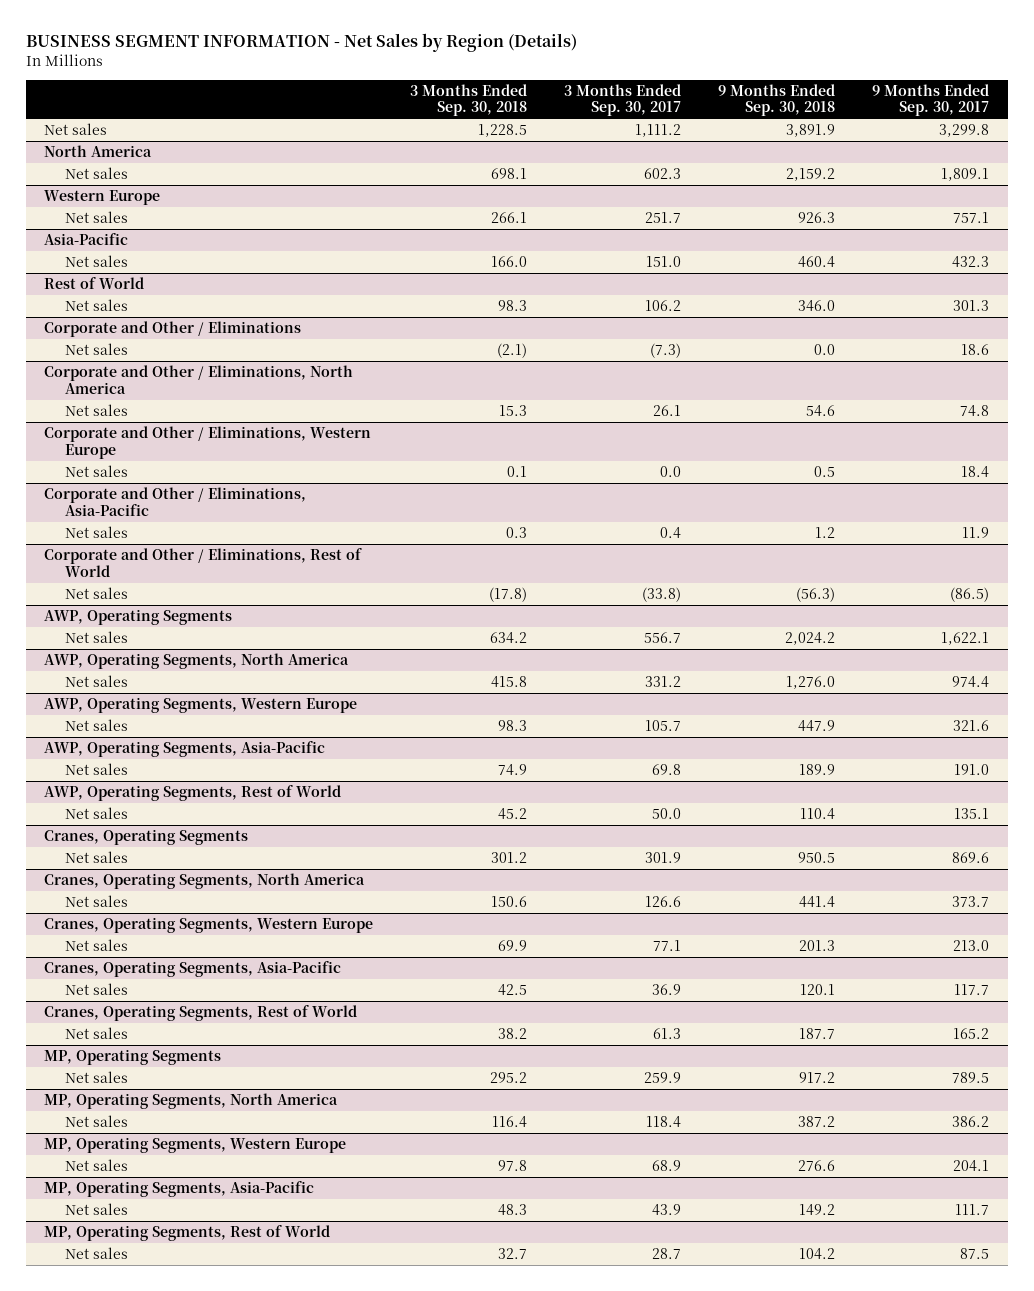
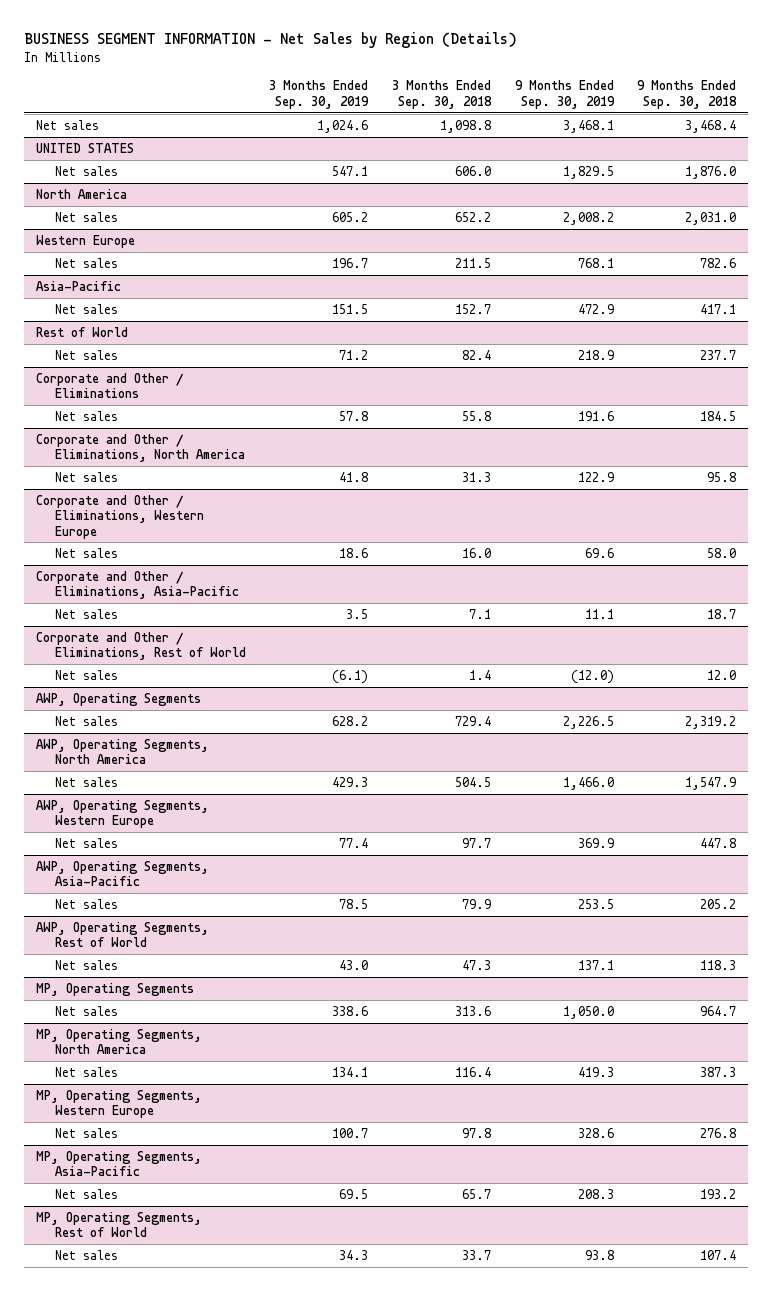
[564,83,682,117] 3 Months Ended Sep. 30, 2017 -> none
[872,83,990,117] 9 Months Ended Sep. 30, 2017 -> none
none -> [269,80,370,109] 3 Months Ended Sep. 30, 2019
none -> [514,80,615,109] 9 Months Ended Sep. 30, 2019
[478,124,528,138] 1,228.5 -> [439,119,491,133] 1,098.8
[786,124,836,138] 3,891.9 -> [685,119,737,133] 3,468.4
none -> [35,142,134,153] UNITED STATES
none -> [54,165,118,176] Net sales
[491,168,528,180] 698.1 -> [454,211,491,222] 652.2
[786,168,836,182] 2,159.2 -> [685,211,737,225] 2,031.0
[491,212,528,224] 266.1 -> [454,257,491,268] 211.5
[798,212,836,224] 926.3 -> [700,257,737,268] 782.6
[491,256,528,268] 166.0 -> [454,303,491,314] 152.7
[798,256,836,268] 460.4 -> [700,303,737,314] 417.1
[498,300,528,312] 98.3 -> [461,349,491,360] 82.4
[798,300,836,312] 346.0 -> [700,349,737,360] 237.7
[497,343,528,359] (2.1) -> [461,410,491,421] 55.8
[814,344,836,356] 0.0 -> [700,410,737,421] 184.5
[499,405,528,417] 15.3 -> [461,471,491,482] 31.3
[806,405,836,417] 54.6 -> [707,471,737,482] 95.8
[507,466,528,478] 0.1 -> [461,547,491,558] 16.0
[814,466,836,478] 0.5 -> [707,547,737,558] 58.0
[506,527,528,539] 0.3 -> [468,608,491,619] 7.1
[815,527,836,539] 1.2 -> [707,608,737,619] 18.7
[489,587,528,603] (17.8) -> [468,669,491,680] 1.4
[796,587,836,603] (56.3) -> [707,669,737,680] 12.0
[490,632,528,644] 634.2 -> [454,715,491,726] 729.4
[785,632,836,646] 2,024.2 -> [685,715,737,729] 2,319.2
[491,676,528,688] 415.8 -> [454,776,491,787] 504.5
[786,676,836,690] 1,276.0 -> [685,776,737,790] 1,547.9
[498,720,528,732] 98.3 -> [461,837,491,848] 97.7
[798,720,836,732] 447.9 -> [700,837,737,848] 447.8
[498,764,528,776] 74.9 -> [461,898,491,909] 79.9
[799,764,836,776] 189.9 -> [700,898,737,909] 205.2
[44,829,249,846] Cranes, Operating Segments -> none
[65,851,129,864] Net sales -> none
[44,873,366,890] Cranes, Operating Segments, North America -> none
[65,895,129,908] Net sales -> none
[44,917,374,934] Cranes, Operating Segments, Western Europe -> none
[65,939,129,952] Net sales -> none
[44,961,342,978] Cranes, Operating Segments, Asia-Pacific -> none
[65,983,129,996] Net sales -> none
[44,1005,358,1022] Cranes, Operating Segments, Rest of World -> none
[65,1027,129,1040] Net sales -> none
[498,808,528,820] 45.2 -> [461,959,491,970] 47.3
[800,808,836,820] 110.4 -> [700,959,737,970] 118.3
[490,1072,528,1084] 295.2 -> [454,1005,491,1016] 313.6
[799,1072,836,1084] 917.2 -> [700,1005,737,1016] 964.7
[798,1116,836,1128] 387.2 -> [700,1066,737,1077] 387.3
[798,1160,836,1172] 276.6 -> [700,1127,737,1138] 276.8
[498,1204,528,1216] 48.3 -> [461,1188,491,1199] 65.7
[799,1204,836,1216] 149.2 -> [700,1188,737,1199] 193.2
[498,1248,528,1260] 32.7 -> [461,1249,491,1260] 33.7
[799,1248,836,1260] 104.2 -> [700,1249,737,1260] 107.4

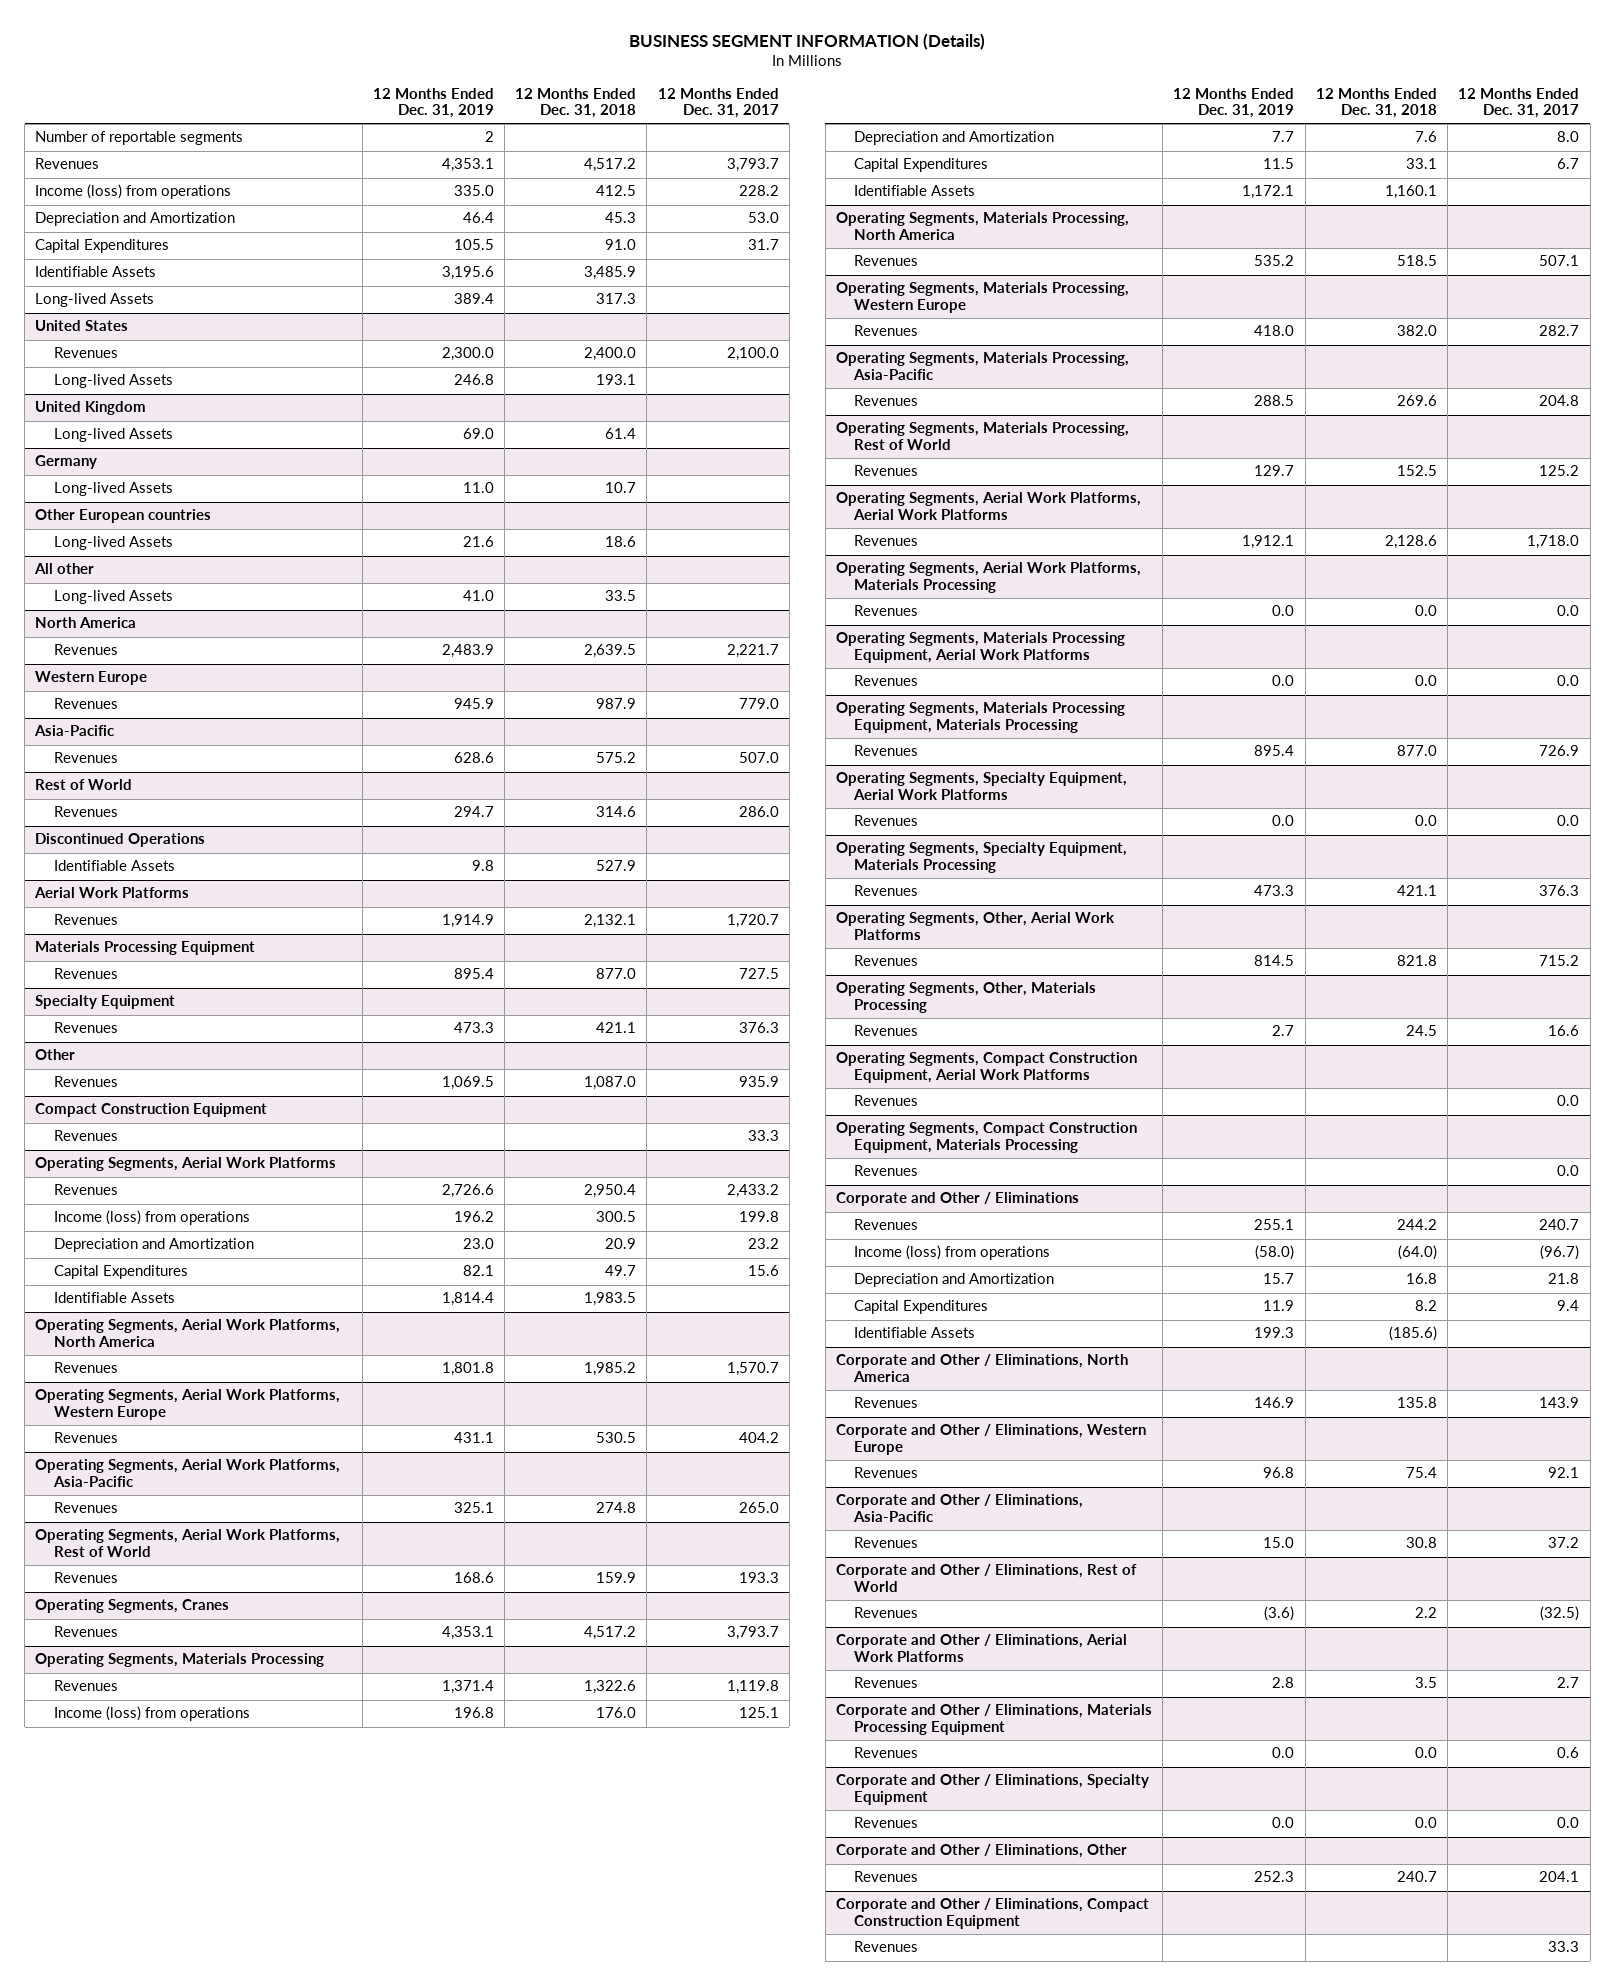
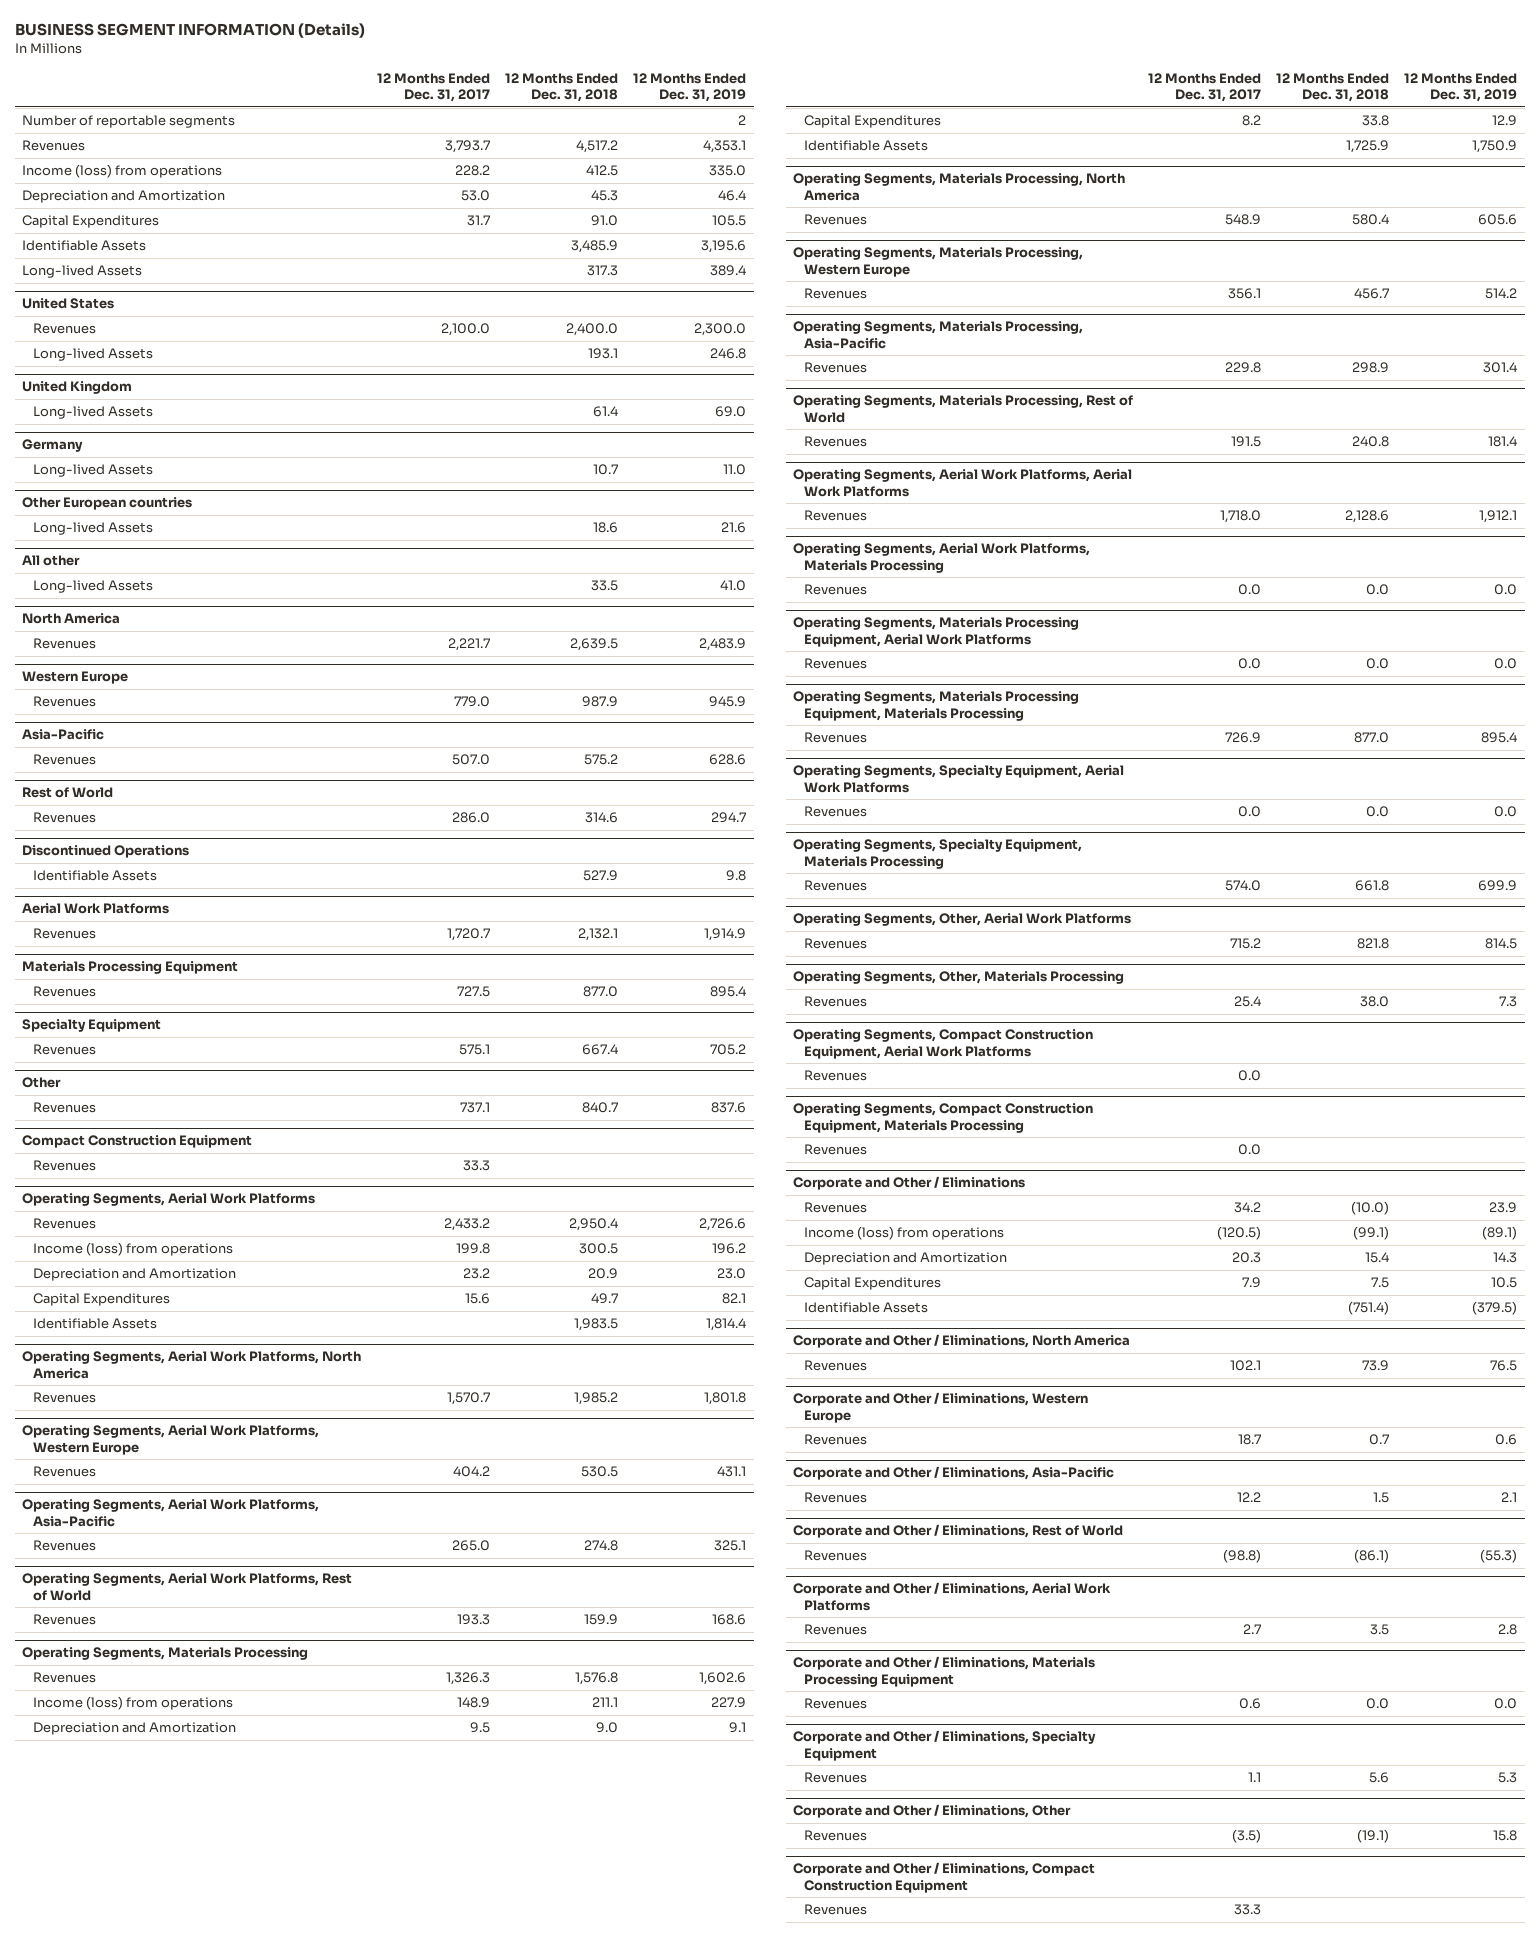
[453,1022,494,1034] 473.3 -> [710,1044,747,1056] 705.2
[596,1022,637,1034] 421.1 -> [582,1044,619,1056] 667.4
[738,1022,779,1034] 376.3 -> [459,1044,491,1056] 575.1
[441,1076,494,1091] 1,069.5 -> [711,1102,747,1114] 837.6
[584,1076,637,1091] 1,087.0 -> [582,1102,619,1114] 840.7
[738,1076,779,1088] 935.9 -> [460,1102,491,1114] 737.1
[35,1599,230,1614] Operating Segments, Cranes -> none
[53,1626,118,1638] Revenues -> none
[441,1680,494,1695] 1,371.4 -> [699,1672,747,1686] 1,602.6
[584,1680,637,1695] 1,322.6 -> [575,1672,619,1686] 1,576.8
[726,1680,779,1695] 1,119.8 -> [446,1672,491,1686] 1,326.3
[453,1707,494,1719] 196.8 -> [711,1697,747,1709] 227.9
[596,1707,637,1719] 176.0 -> [592,1697,619,1708] 211.1
[738,1707,779,1719] 125.1 -> [457,1697,491,1709] 148.9
[1272,131,1295,143] 7.7 -> [729,1722,747,1734] 9.1
[1414,131,1437,143] 7.6 -> [596,1722,619,1734] 9.0
[1557,131,1580,143] 8.0 -> [470,1722,491,1734] 9.5
[1263,158,1295,170] 11.5 -> [1492,115,1518,127] 12.9
[1405,158,1437,170] 33.1 -> [1362,115,1390,127] 33.8
[1557,158,1580,170] 6.7 -> [1242,115,1262,127] 8.2
[1242,185,1295,200] 1,172.1 -> [1472,140,1518,154] 1,750.9
[1384,185,1437,200] 1,160.1 -> [1346,140,1390,154] 1,725.9
[1254,255,1295,267] 535.2 -> [1478,214,1518,226] 605.6
[1396,255,1437,267] 518.5 -> [1352,214,1390,226] 580.4
[1539,255,1580,267] 507.1 -> [1225,214,1262,226] 548.9
[1254,325,1295,337] 418.0 -> [1485,288,1518,300] 514.2
[1396,325,1437,337] 382.0 -> [1354,288,1390,300] 456.7
[1539,325,1580,337] 282.7 -> [1228,288,1262,300] 356.1
[1254,395,1295,407] 288.5 -> [1483,362,1518,374] 301.4
[1396,395,1437,407] 269.6 -> [1352,362,1390,374] 298.9
[1539,395,1580,407] 204.8 -> [1225,362,1262,374] 229.8
[1254,465,1295,477] 129.7 -> [1488,436,1518,448] 181.4
[1396,465,1437,477] 152.5 -> [1352,436,1390,448] 240.8
[1539,465,1580,477] 125.2 -> [1231,436,1262,448] 191.5
[1254,885,1295,897] 473.3 -> [1478,880,1518,892] 699.9
[1396,885,1437,897] 421.1 -> [1355,880,1390,892] 661.8
[1539,885,1580,897] 376.3 -> [1225,880,1262,892] 574.0
[1272,1025,1295,1037] 2.7 -> [1499,996,1518,1008] 7.3
[1405,1025,1437,1037] 24.5 -> [1360,996,1390,1008] 38.0
[1548,1025,1580,1037] 16.6 -> [1234,996,1262,1008] 25.4
[1254,1219,1295,1231] 255.1 -> [1489,1202,1518,1214] 23.9
[1396,1219,1437,1231] 244.2 -> [1351,1201,1390,1216] (10.0)
[1539,1219,1580,1231] 240.7 -> [1234,1202,1262,1214] 34.2
[1255,1245,1295,1261] (58.0) -> [1482,1226,1518,1241] (89.1)
[1397,1245,1437,1261] (64.0) -> [1353,1226,1390,1241] (99.1)
[1540,1245,1580,1261] (96.7) -> [1217,1226,1262,1241] (120.5)
[1263,1273,1295,1285] 15.7 -> [1493,1252,1518,1264] 14.3
[1405,1273,1437,1285] 16.8 -> [1365,1252,1390,1264] 15.4
[1548,1273,1580,1285] 21.8 -> [1232,1252,1262,1264] 20.3
[1263,1300,1295,1312] 11.9 -> [1491,1277,1518,1289] 10.5
[1414,1300,1437,1312] 8.2 -> [1371,1277,1390,1289] 7.5
[1557,1300,1580,1312] 9.4 -> [1242,1277,1262,1289] 7.9
[1254,1327,1295,1339] 199.3 -> [1472,1301,1518,1316] (379.5)
[1388,1326,1437,1342] (185.6) -> [1348,1301,1390,1316] (751.4)
[1254,1397,1295,1409] 146.9 -> [1490,1360,1518,1372] 76.5
[1396,1397,1437,1409] 135.8 -> [1362,1360,1390,1372] 73.9
[1539,1397,1580,1409] 143.9 -> [1230,1360,1262,1372] 102.1
[1263,1467,1295,1479] 96.8 -> [1495,1434,1518,1446] 0.6
[1405,1467,1437,1479] 75.4 -> [1369,1434,1390,1446] 0.7
[1548,1467,1580,1479] 92.1 -> [1238,1434,1262,1446] 18.7
[1263,1537,1295,1549] 15.0 -> [1501,1492,1518,1503] 2.1
[1405,1537,1437,1549] 30.8 -> [1373,1492,1390,1504] 1.5
[1548,1537,1580,1549] 37.2 -> [1237,1492,1262,1503] 12.2
[1264,1606,1295,1622] (3.6) -> [1480,1549,1518,1564] (55.3)
[1414,1607,1437,1619] 2.2 -> [1354,1549,1390,1564] (86.1)
[1540,1606,1580,1622] (32.5) -> [1223,1549,1262,1564] (98.8)
[1272,1817,1295,1829] 0.0 -> [1498,1772,1518,1784] 5.3
[1414,1817,1437,1829] 0.0 -> [1369,1772,1390,1784] 5.6
[1557,1817,1580,1829] 0.0 -> [1248,1772,1262,1783] 1.1
[1254,1871,1295,1883] 252.3 -> [1493,1830,1518,1842] 15.8
[1396,1871,1437,1883] 240.7 -> [1357,1829,1390,1844] (19.1)
[1539,1871,1580,1883] 204.1 -> [1232,1829,1262,1844] (3.5)

